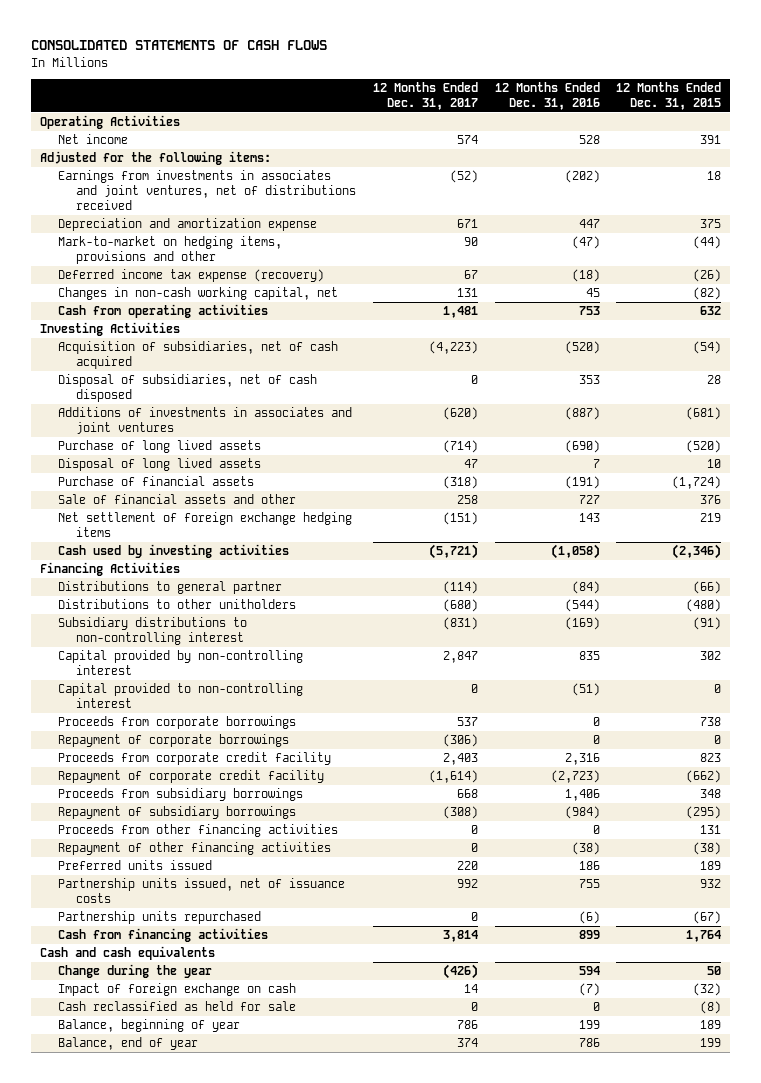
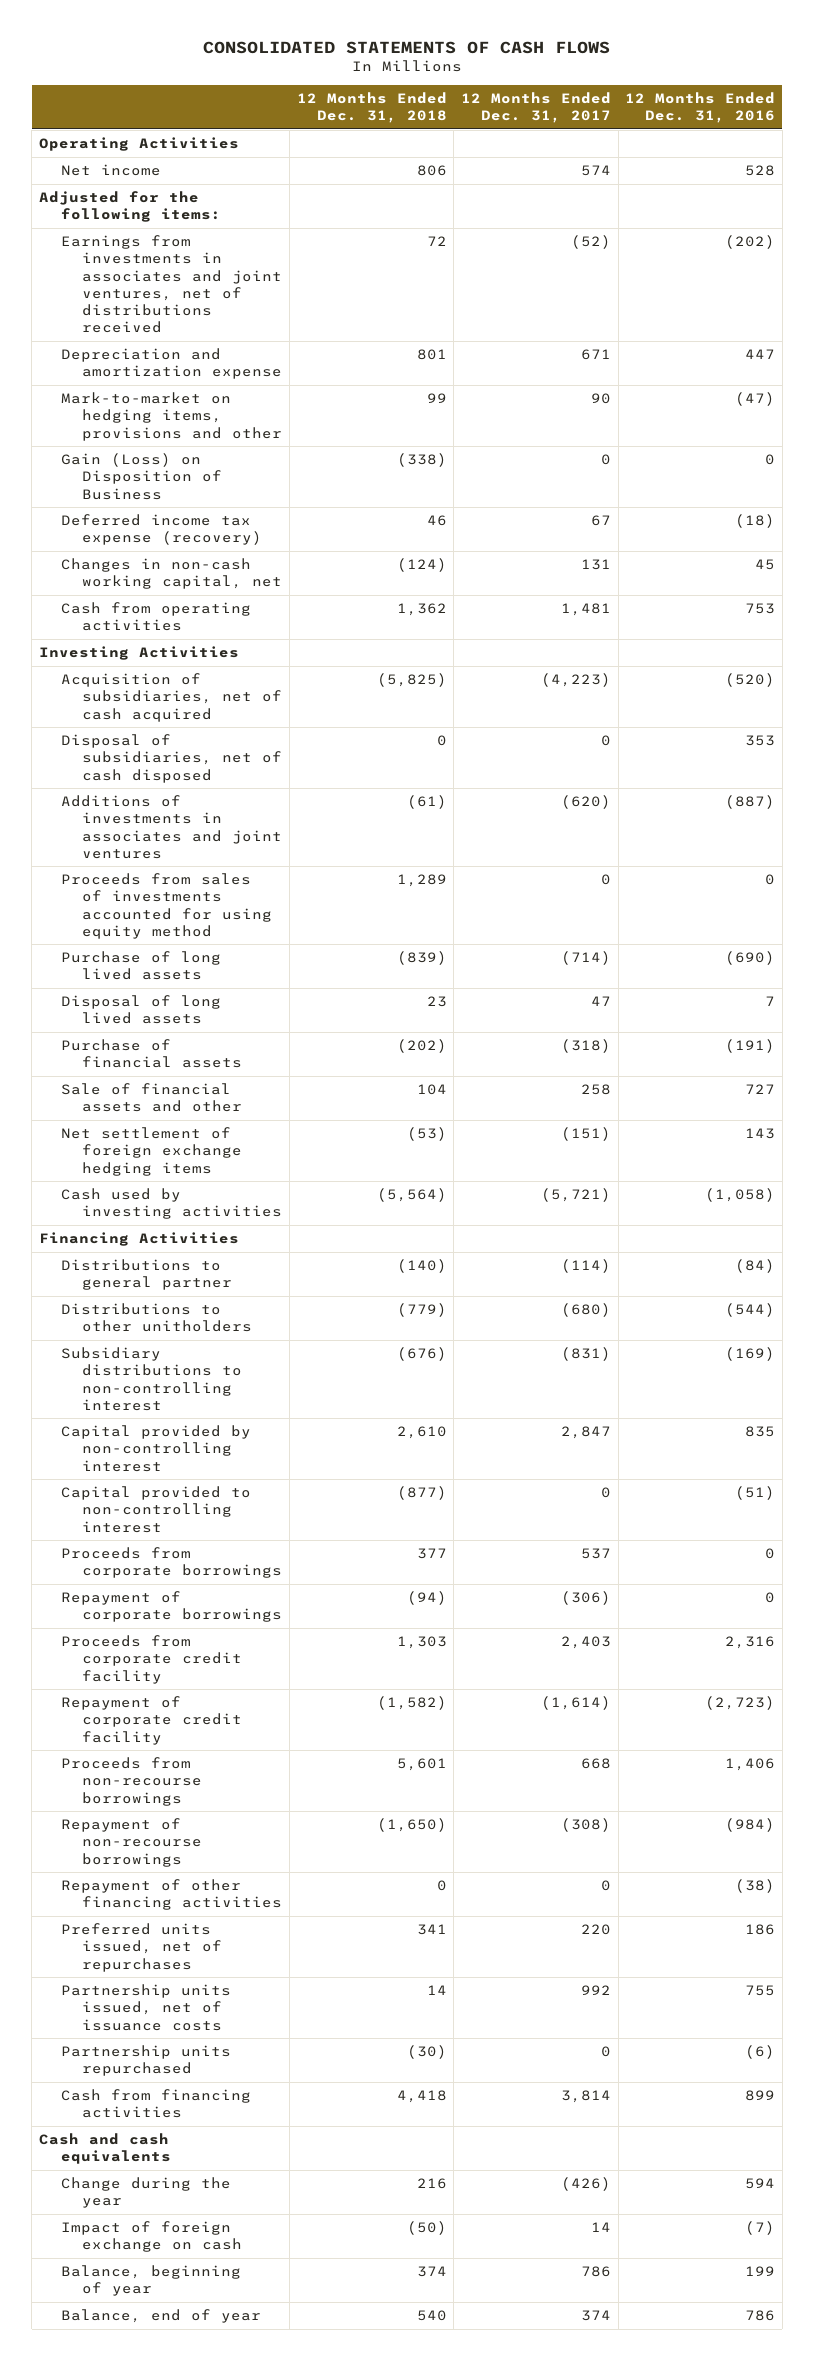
[616,81,722,110] 12 Months Ended Dec. 31, 2015 -> none
none -> [296,92,447,124] 12 Months Ended Dec. 31, 2018
none -> [60,453,223,500] Gain (Loss) on Disposition of Business
none -> [60,873,273,939] Proceeds from sales of investments accounted for using equity method
[58,824,339,838] Proceeds from other financing activities -> none
[58,788,304,802] Proceeds from subsidiary borrowings -> [60,1757,203,1806] Proceeds from non-recourse borrowings
[58,806,297,820] Repayment of subsidiary borrowings -> [60,1818,203,1867] Repayment of non-recourse borrowings
[58,860,213,871] Preferred units issued -> [60,1923,223,1972] Preferred units issued, net of repurchases
[58,1001,297,1012] Cash reclassified as held for sale -> none

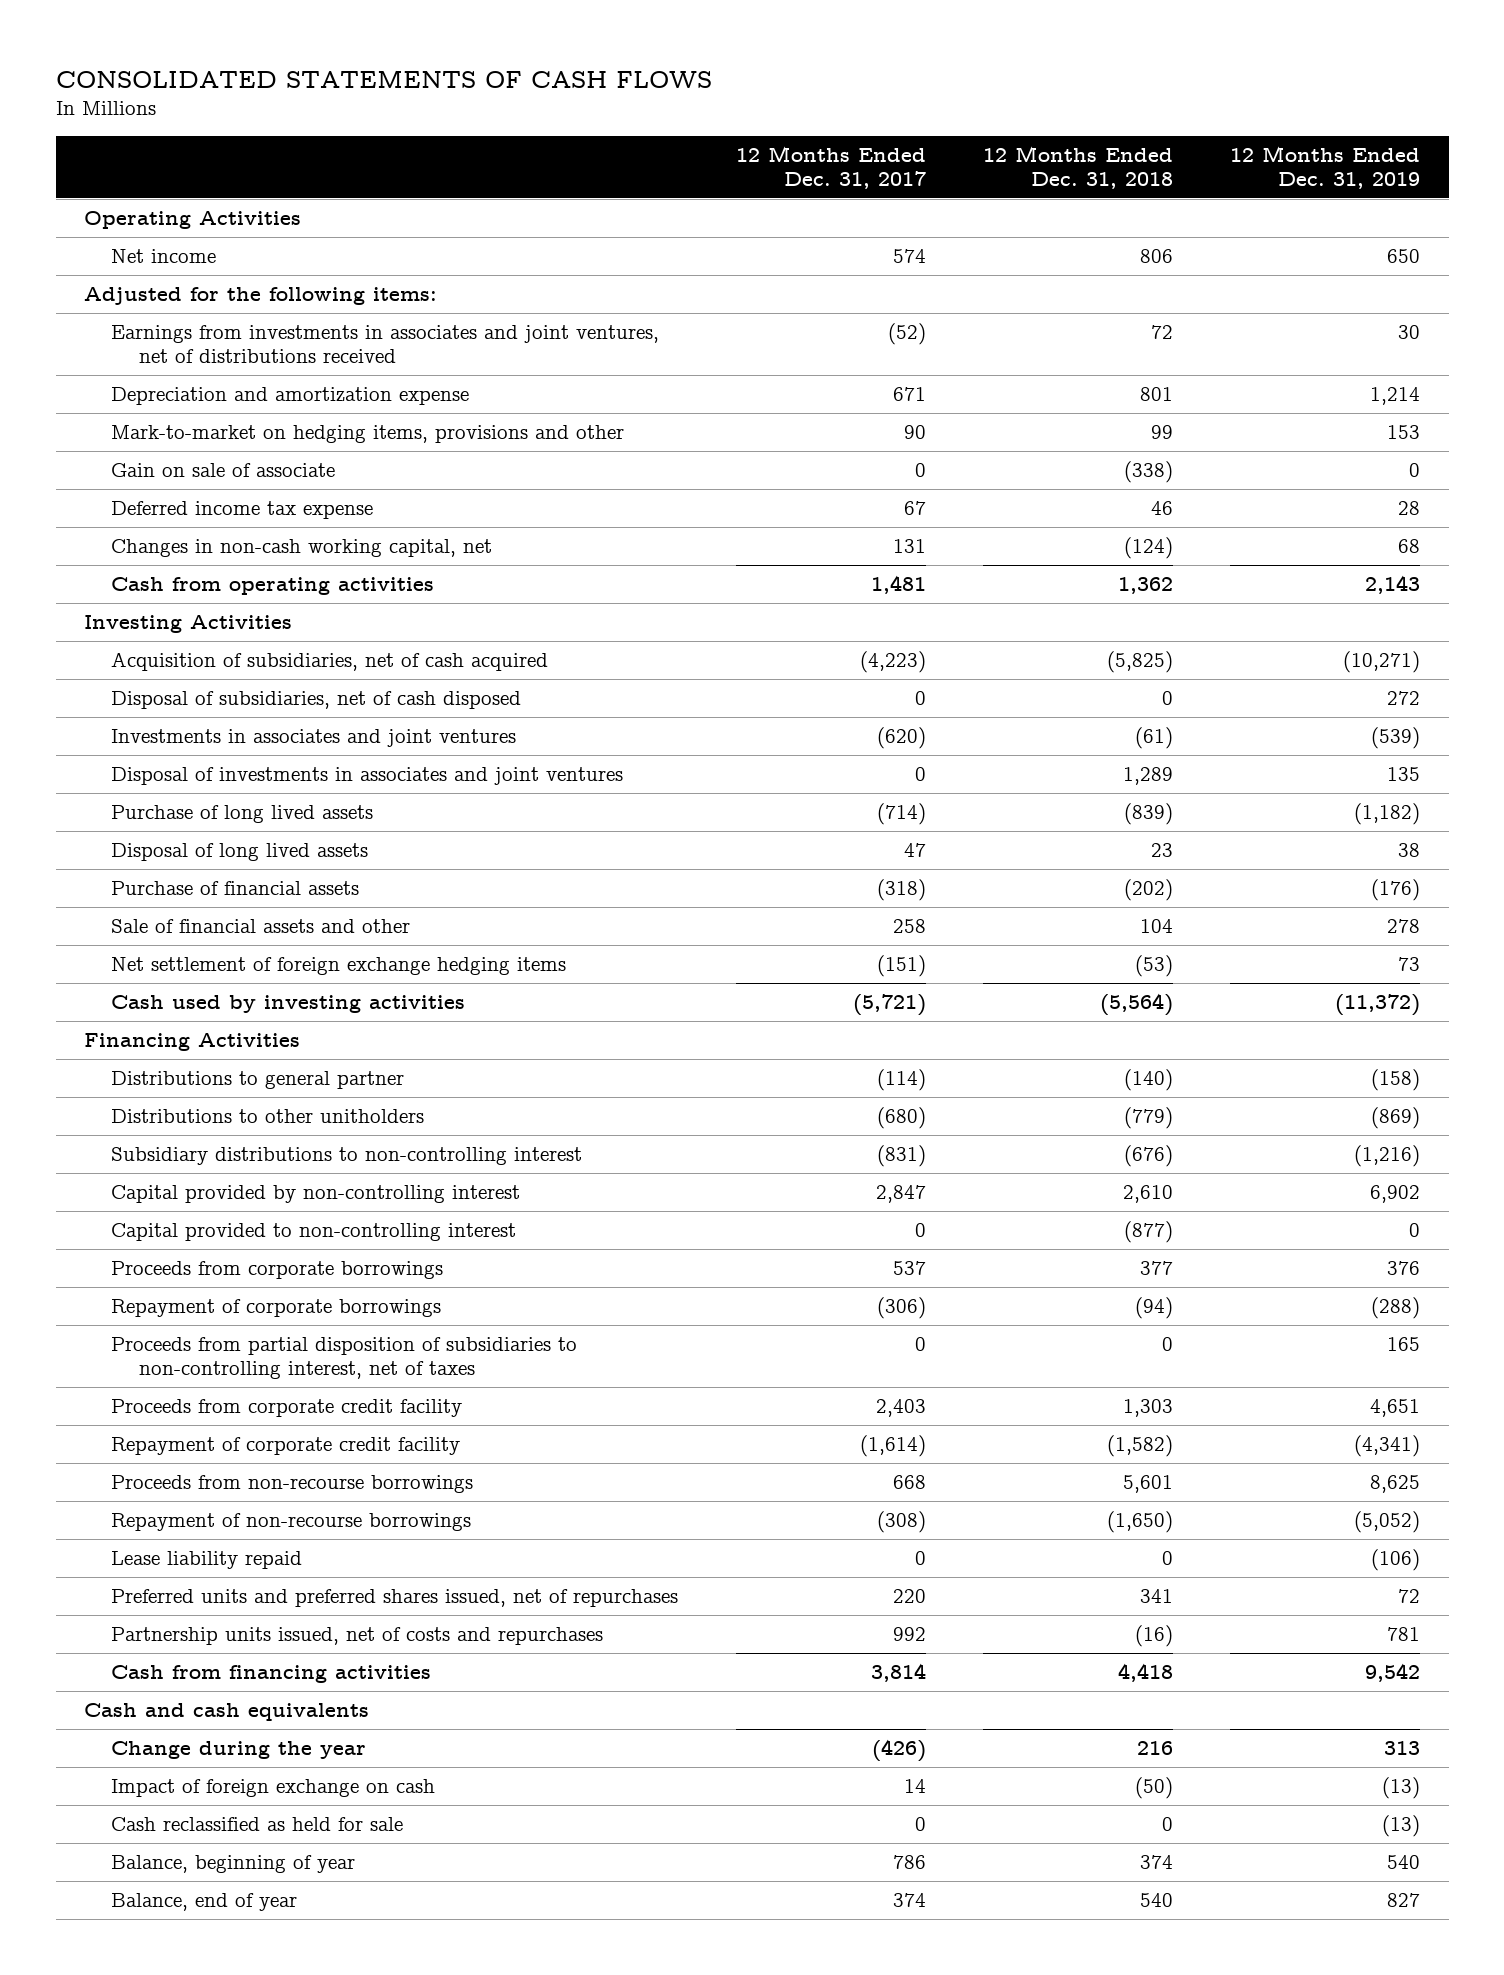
[625,92,776,124] 12 Months Ended Dec. 31, 2016 -> none
none -> [1229,145,1420,189] 12 Months Ended Dec. 31, 2019
[60,453,223,500] Gain (Loss) on Disposition of Business -> [111,462,336,477] Gain on sale of associate
[60,514,263,546] Deferred income tax expense (recovery) -> [111,500,374,519] Deferred income tax expense
[60,795,283,859] Additions of investments in associates and joint ventures -> [111,728,517,747] Investments in associates and joint ventures
[60,873,273,939] Proceeds from sales of investments accounted for using equity method -> [111,766,624,785] Disposal of investments in associates and joint ventures
none -> [111,1336,578,1380] Proceeds from partial disposition of subsidiaries to non-controlling interest, net of taxes
[60,1879,283,1911] Repayment of other financing activities -> none
[60,2045,231,2077] Partnership units repurchased -> none
none -> [111,1550,303,1569] Lease liability repaid
[60,1923,223,1972] Preferred units issued, net of repurchases -> [111,1588,679,1607] Preferred units and preferred shares issued, net of repurchases
[60,1984,231,2031] Partnership units issued, net of issuance costs -> [111,1626,604,1645] Partnership units issued, net of costs and repurchases
[426,1985,447,1996] 14 -> [1134,1624,1173,1647] (16)
none -> [111,1816,404,1831] Cash reclassified as held for sale

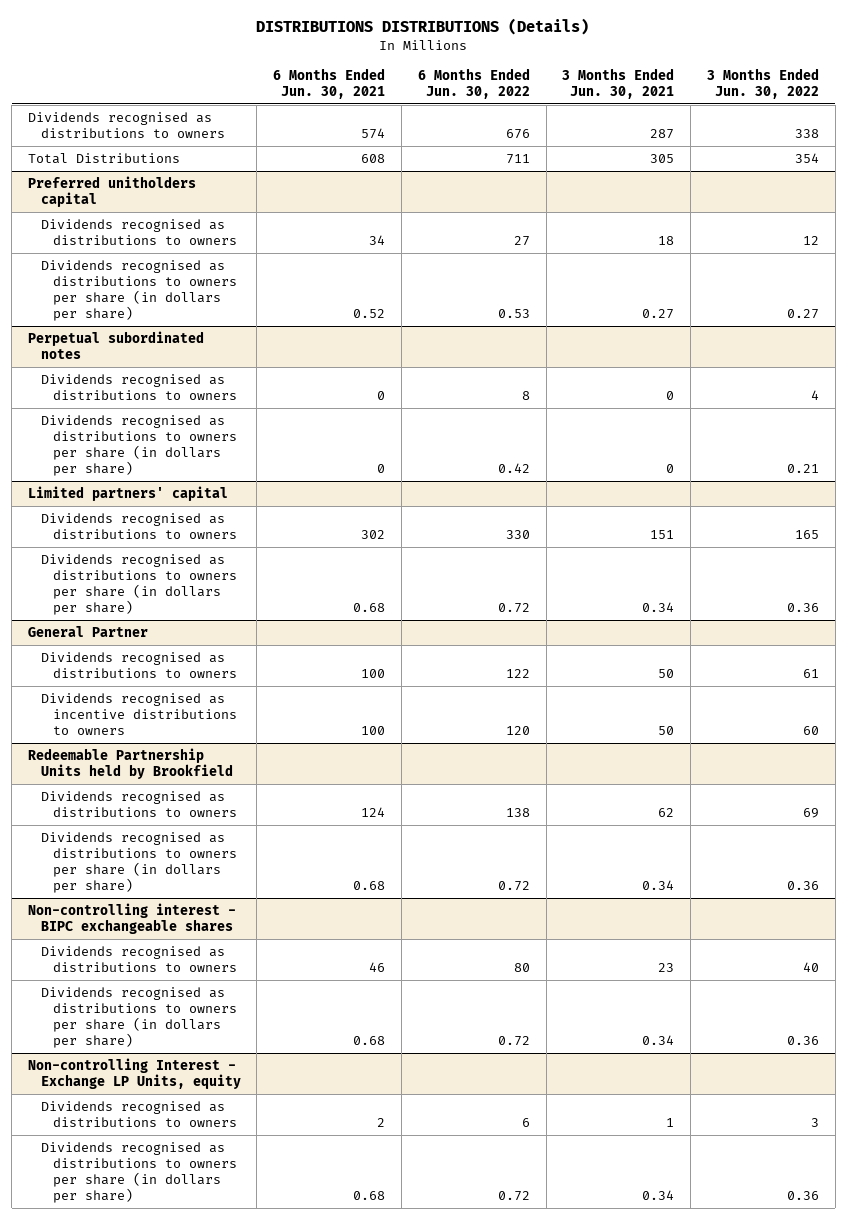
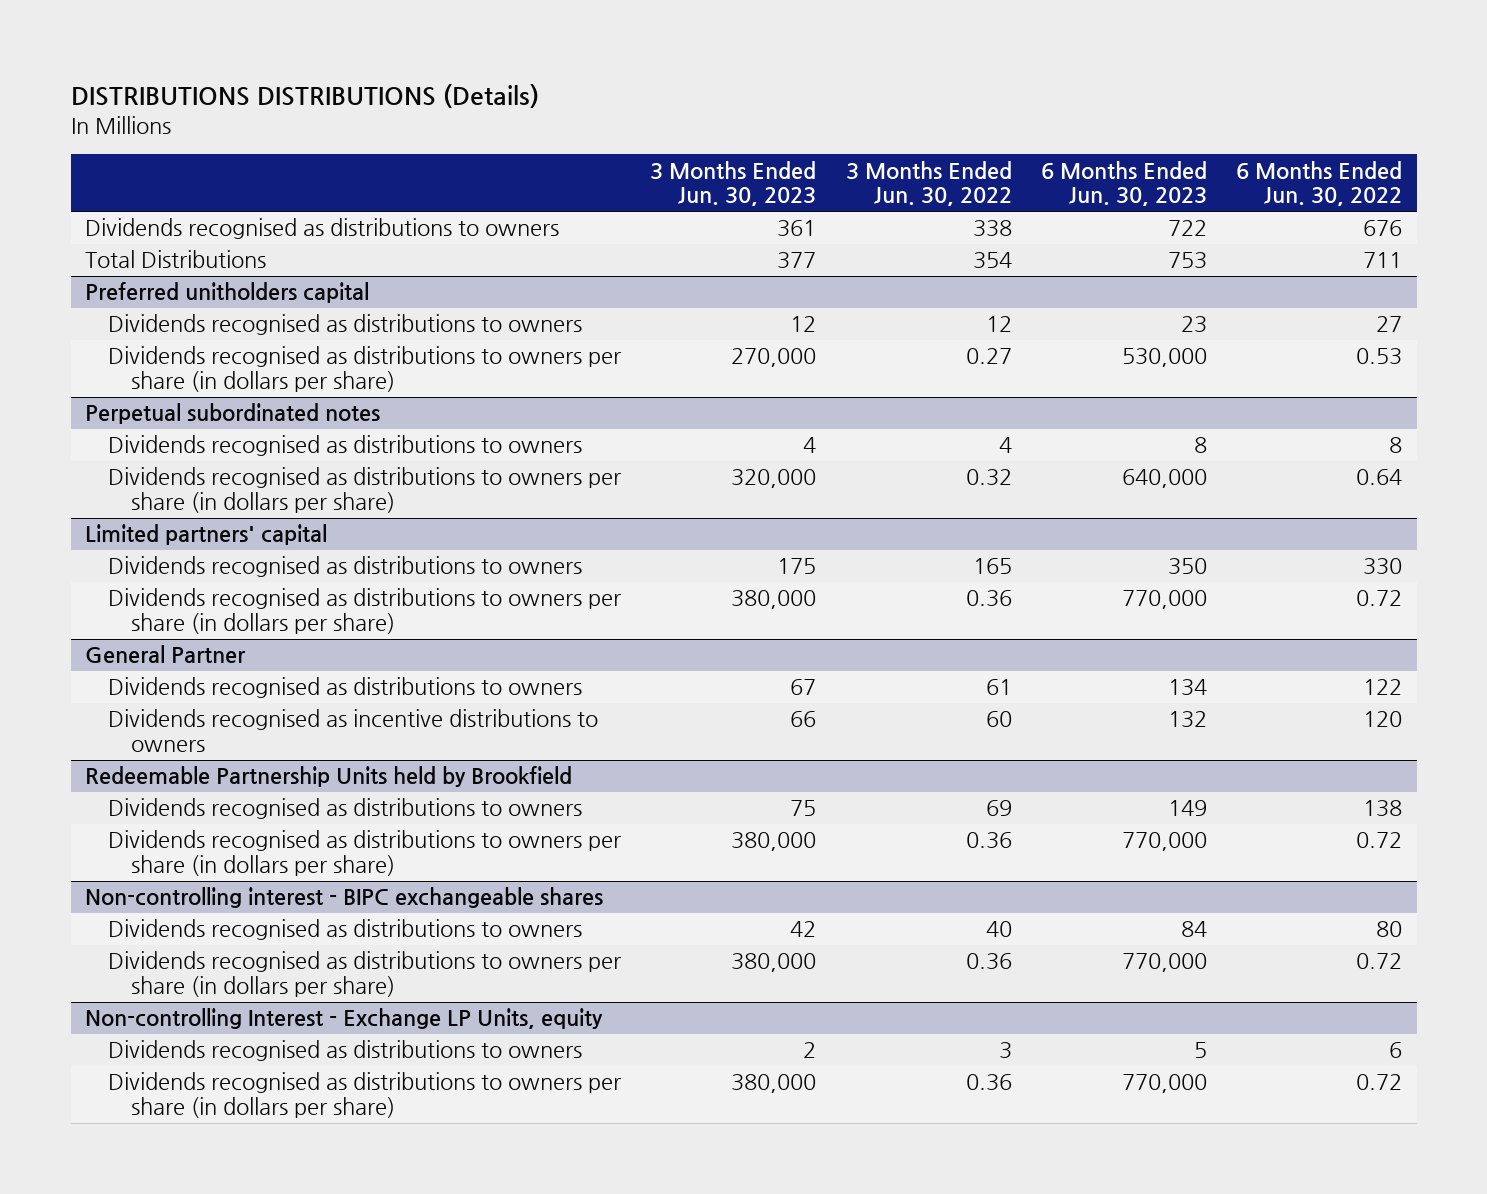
[273,67,386,99] 6 Months Ended Jun. 30, 2021 -> none
[562,67,675,99] 3 Months Ended Jun. 30, 2021 -> none
none -> [650,160,817,207] 3 Months Ended Jun. 30, 2023
none -> [1040,160,1207,207] 6 Months Ended Jun. 30, 2023
[497,463,530,474] 0.42 -> [1355,469,1402,486] 0.64
[786,464,819,474] 0.21 -> [965,469,1012,487] 0.32

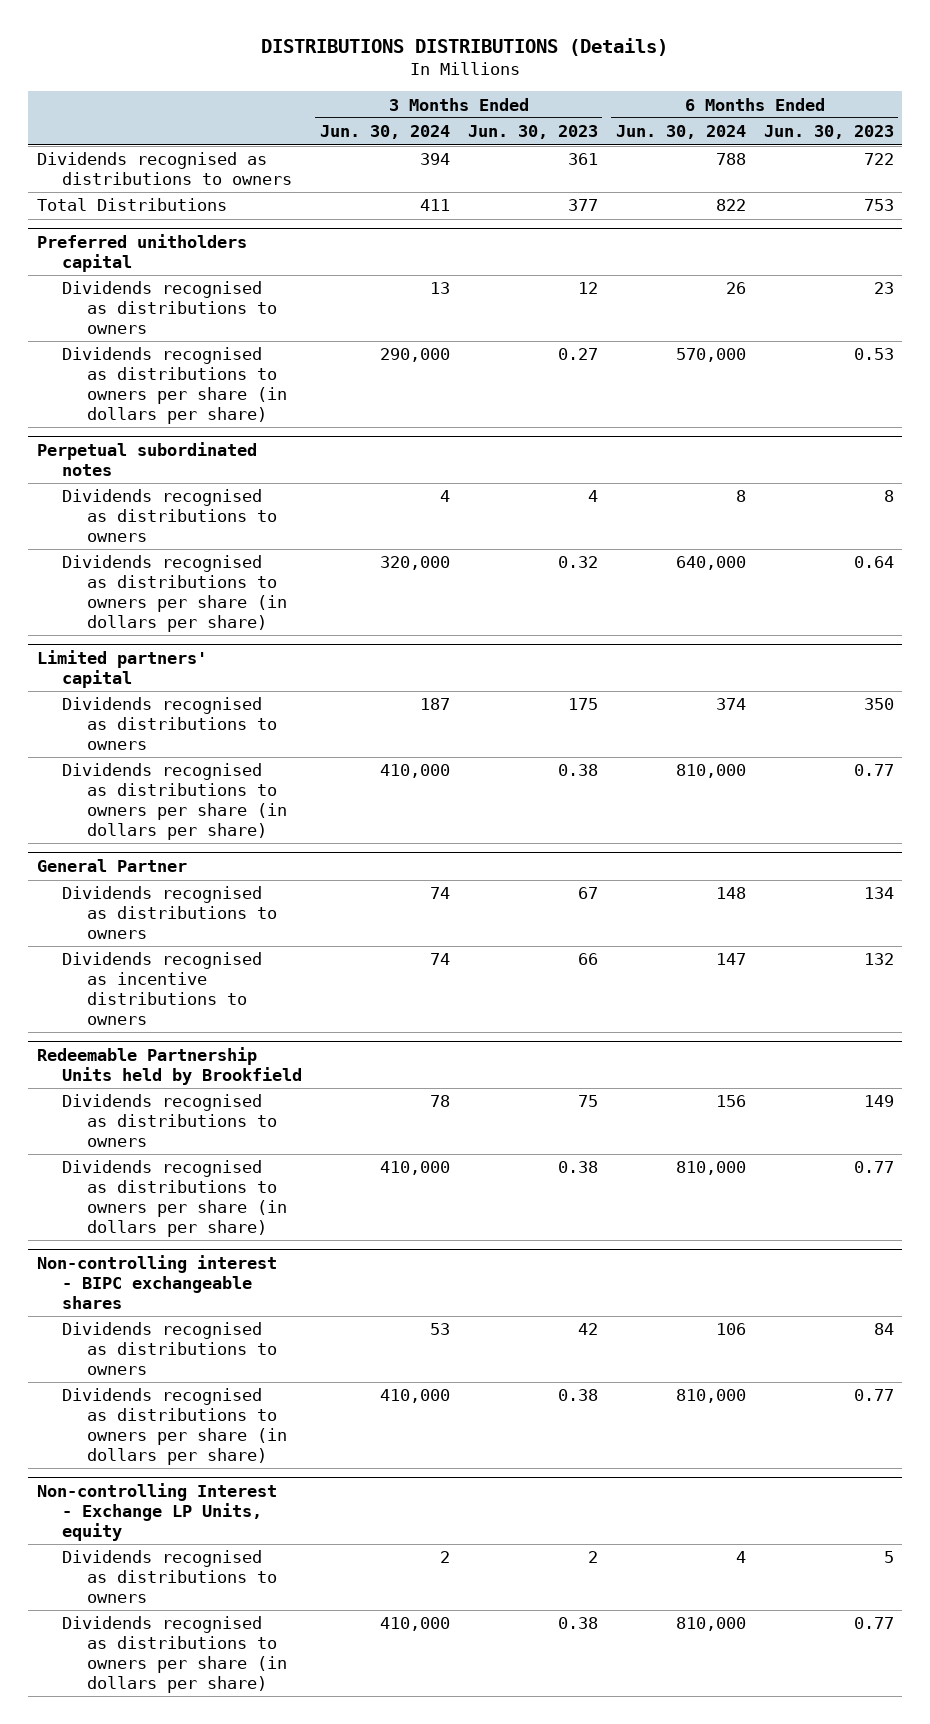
[845,160,1012,207] 3 Months Ended Jun. 30, 2022 -> none
[1235,160,1402,207] 6 Months Ended Jun. 30, 2022 -> none
none -> [319,125,450,140] Jun. 30, 2024
none -> [615,125,746,140] Jun. 30, 2024
[731,348,817,368] 270,000 -> [557,348,598,361] 0.27
[1121,348,1207,368] 530,000 -> [853,348,894,361] 0.53
[731,469,817,489] 320,000 -> [557,556,598,569] 0.32
[1121,469,1207,489] 640,000 -> [853,556,894,569] 0.64
[731,590,817,610] 380,000 -> [557,764,598,777] 0.38
[1121,590,1207,610] 770,000 -> [853,764,894,777] 0.77
[731,832,817,852] 380,000 -> [557,1161,598,1174] 0.38
[1121,832,1207,852] 770,000 -> [853,1161,894,1174] 0.77
[731,953,817,973] 380,000 -> [557,1389,598,1402] 0.38
[1121,953,1207,973] 770,000 -> [853,1389,894,1402] 0.77
[731,1074,817,1094] 380,000 -> [557,1617,598,1630] 0.38
[1121,1074,1207,1094] 770,000 -> [853,1617,894,1630] 0.77

